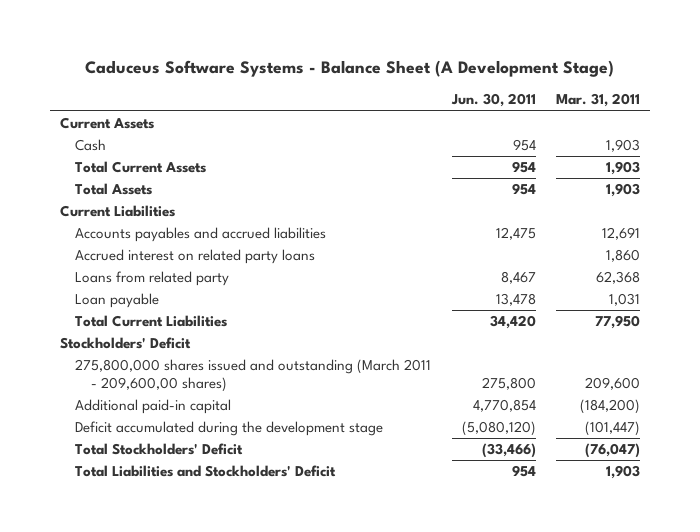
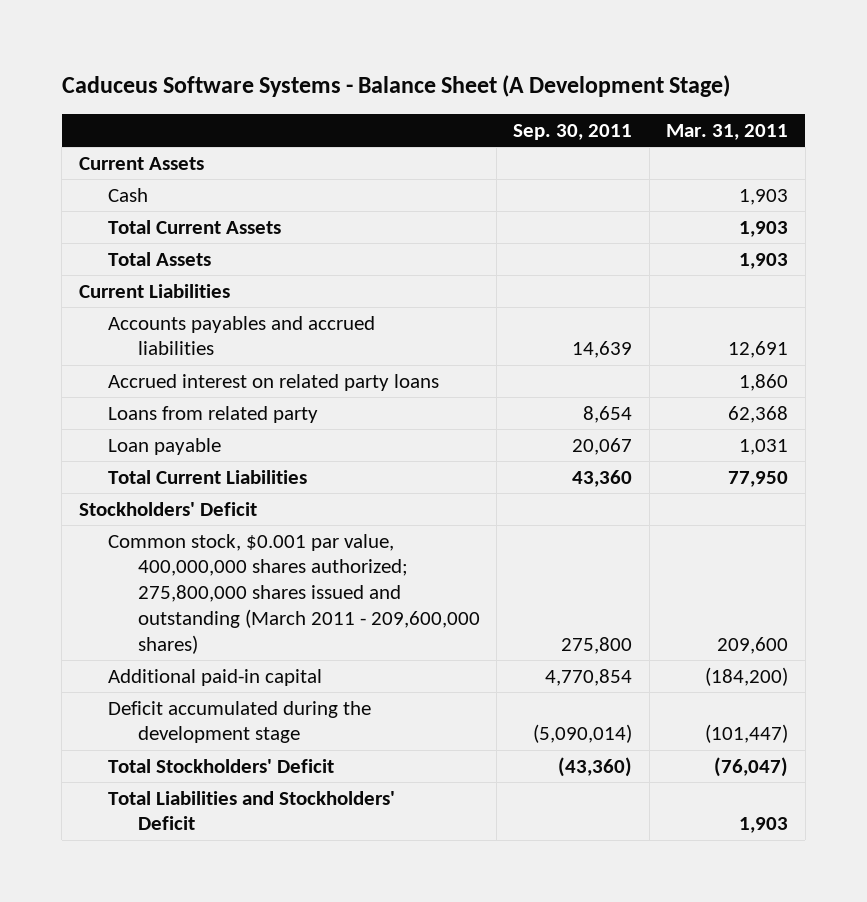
[450,93,536,108] Jun. 30, 2011 -> none
none -> [513,123,633,140] Sep. 30, 2011
[75,359,432,392] 275,800,000 shares issued and outstanding (March 2011 - 209,600,00 shares) -> [108,533,480,654] Common stock, $0.001 par value, 400,000,000 shares authorized; 275,800,000 shares issued and outstanding (March 2011 - 209,600,000 shares)

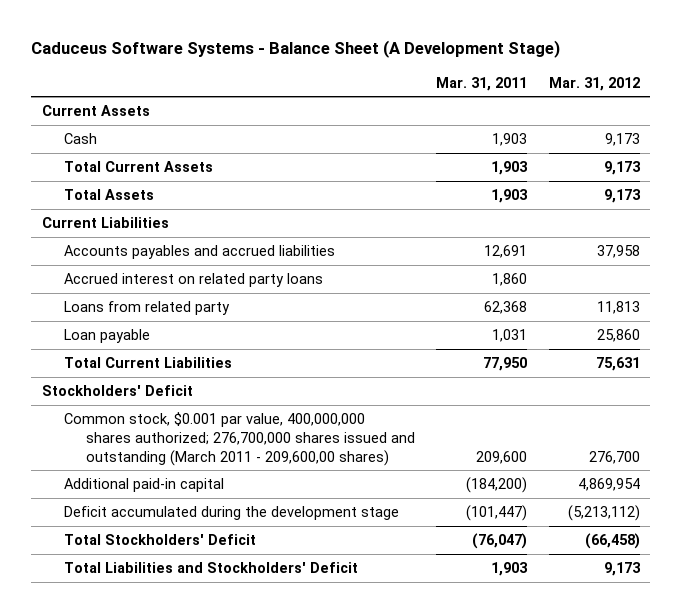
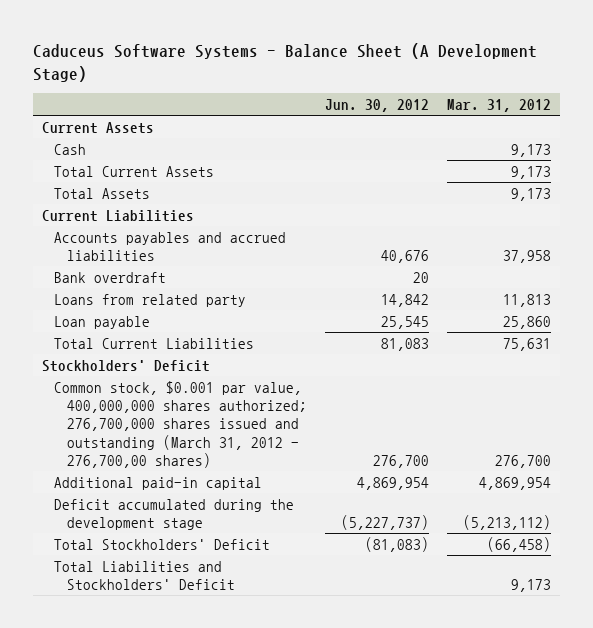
[436,76,528,91] Mar. 31, 2011 -> none
none -> [324,99,429,113] Jun. 30, 2012
[64,273,324,288] Accrued interest on related party loans -> none
none -> [54,271,167,283] Bank overdraft
[64,412,416,466] Common stock, $0.001 par value, 400,000,000 shares authorized; 276,700,000 shares issued and outstanding (March 2011 - 209,600,00 shares) -> [54,380,307,468] Common stock, $0.001 par value, 400,000,000 shares authorized; 276,700,000 shares issued and outstanding (March 31, 2012 - 276,700,00 shares)

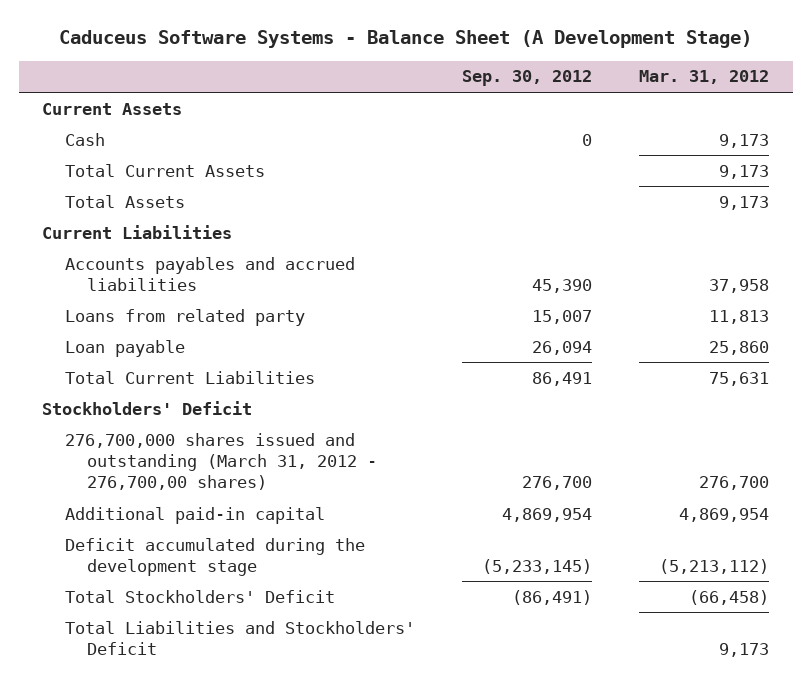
[324,99,429,113] Jun. 30, 2012 -> none
none -> [462,70,593,87] Sep. 30, 2012
[54,271,167,283] Bank overdraft -> none
[54,380,307,468] Common stock, $0.001 par value, 400,000,000 shares authorized; 276,700,000 shares issued and outstanding (March 31, 2012 - 276,700,00 shares) -> [64,432,378,491] 276,700,000 shares issued and outstanding (March 31, 2012 - 276,700,00 shares)

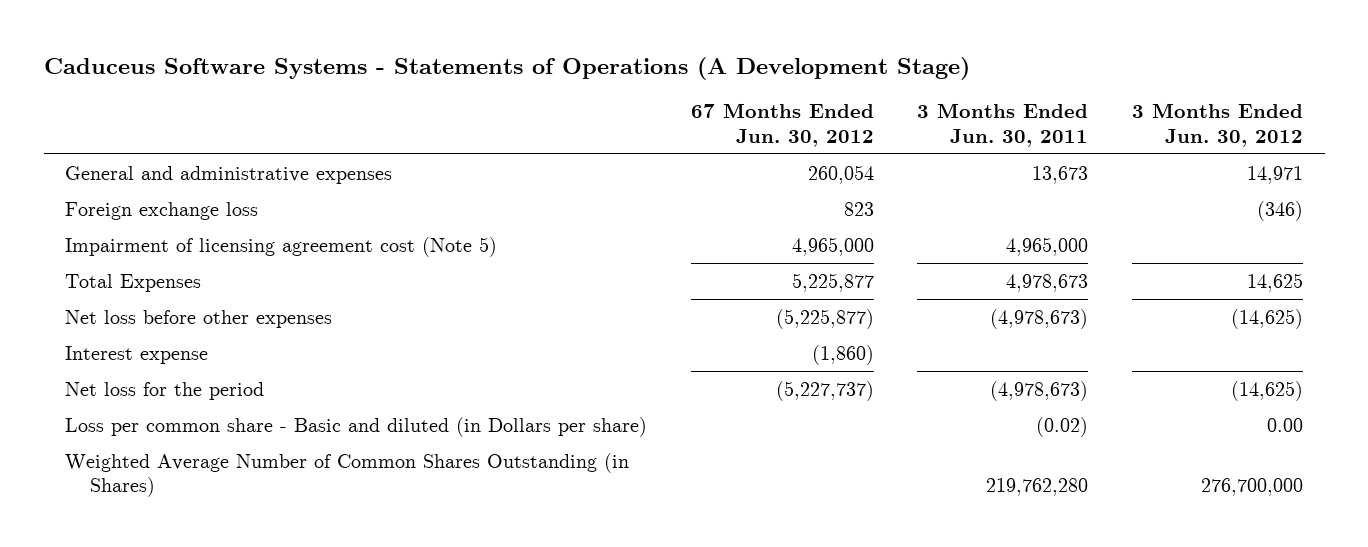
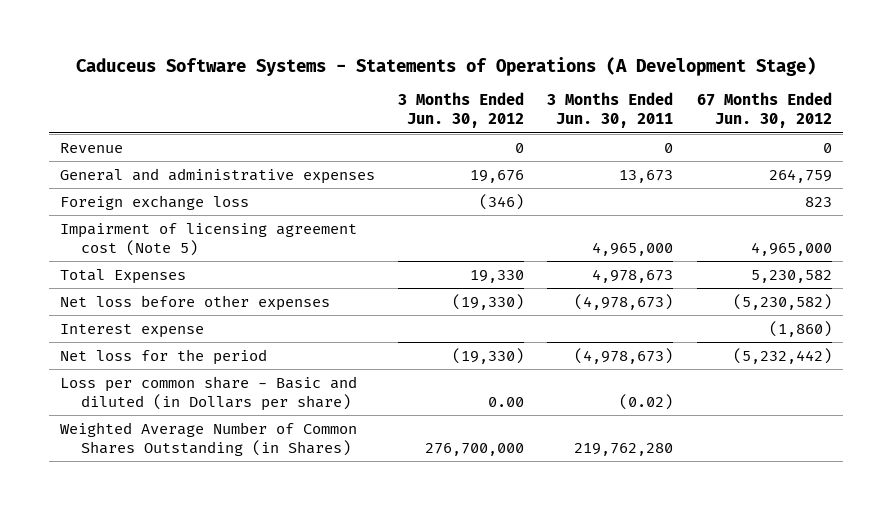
none -> [60,142,124,153] Revenue
[807,164,874,184] 260,054 -> [768,168,832,183] 264,759
[1246,165,1303,184] 14,971 -> [470,169,525,183] 19,676
[791,272,874,292] 5,225,877 -> [750,269,832,283] 5,230,582
[1246,272,1303,292] 14,625 -> [470,269,525,283] 19,330
[775,308,874,329] (5,225,877) -> [732,293,832,310] (5,230,582)
[1230,308,1303,329] (14,625) -> [452,293,525,310] (19,330)
[775,380,874,401] (5,227,737) -> [732,347,832,364] (5,232,442)
[1230,380,1303,401] (14,625) -> [452,347,525,364] (19,330)

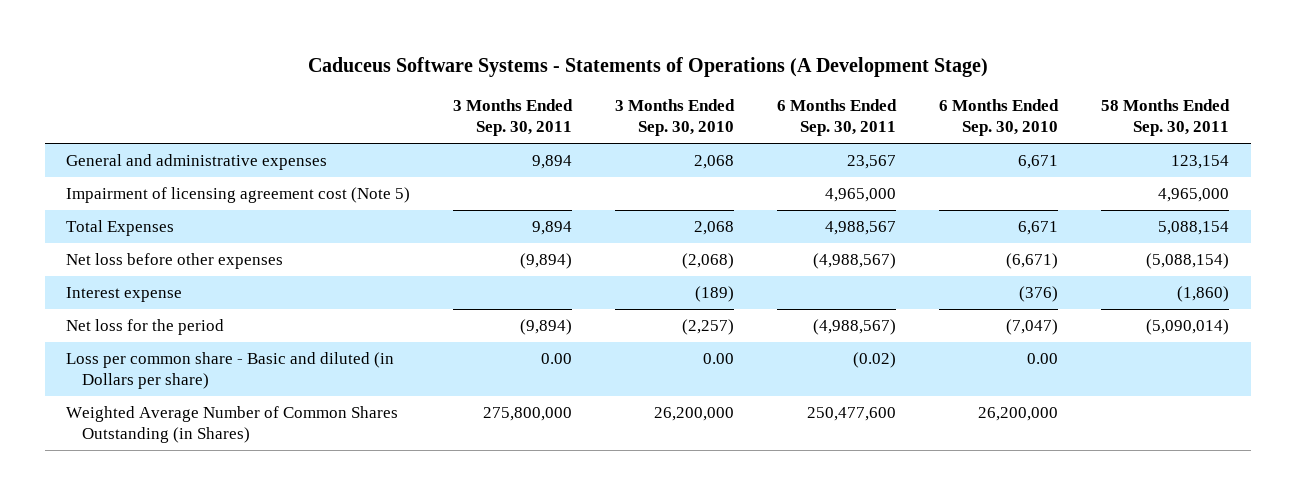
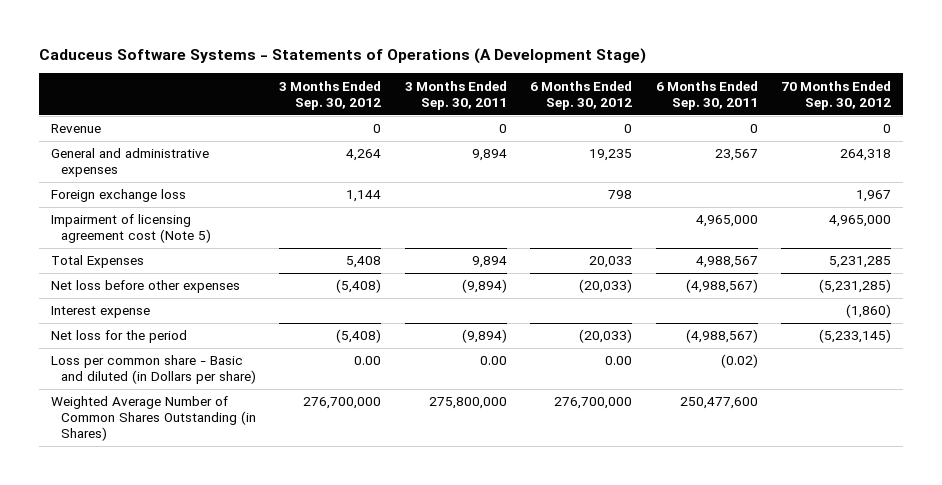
[615,98,736,137] 3 Months Ended Sep. 30, 2010 -> none
[939,98,1060,137] 6 Months Ended Sep. 30, 2010 -> none
[1101,98,1231,137] 58 Months Ended Sep. 30, 2011 -> none
none -> [279,80,382,110] 3 Months Ended Sep. 30, 2012
none -> [530,80,633,110] 6 Months Ended Sep. 30, 2012
none -> [781,80,892,110] 70 Months Ended Sep. 30, 2012
none -> [50,124,101,134] Revenue
none -> [50,189,186,203] Foreign exchange loss

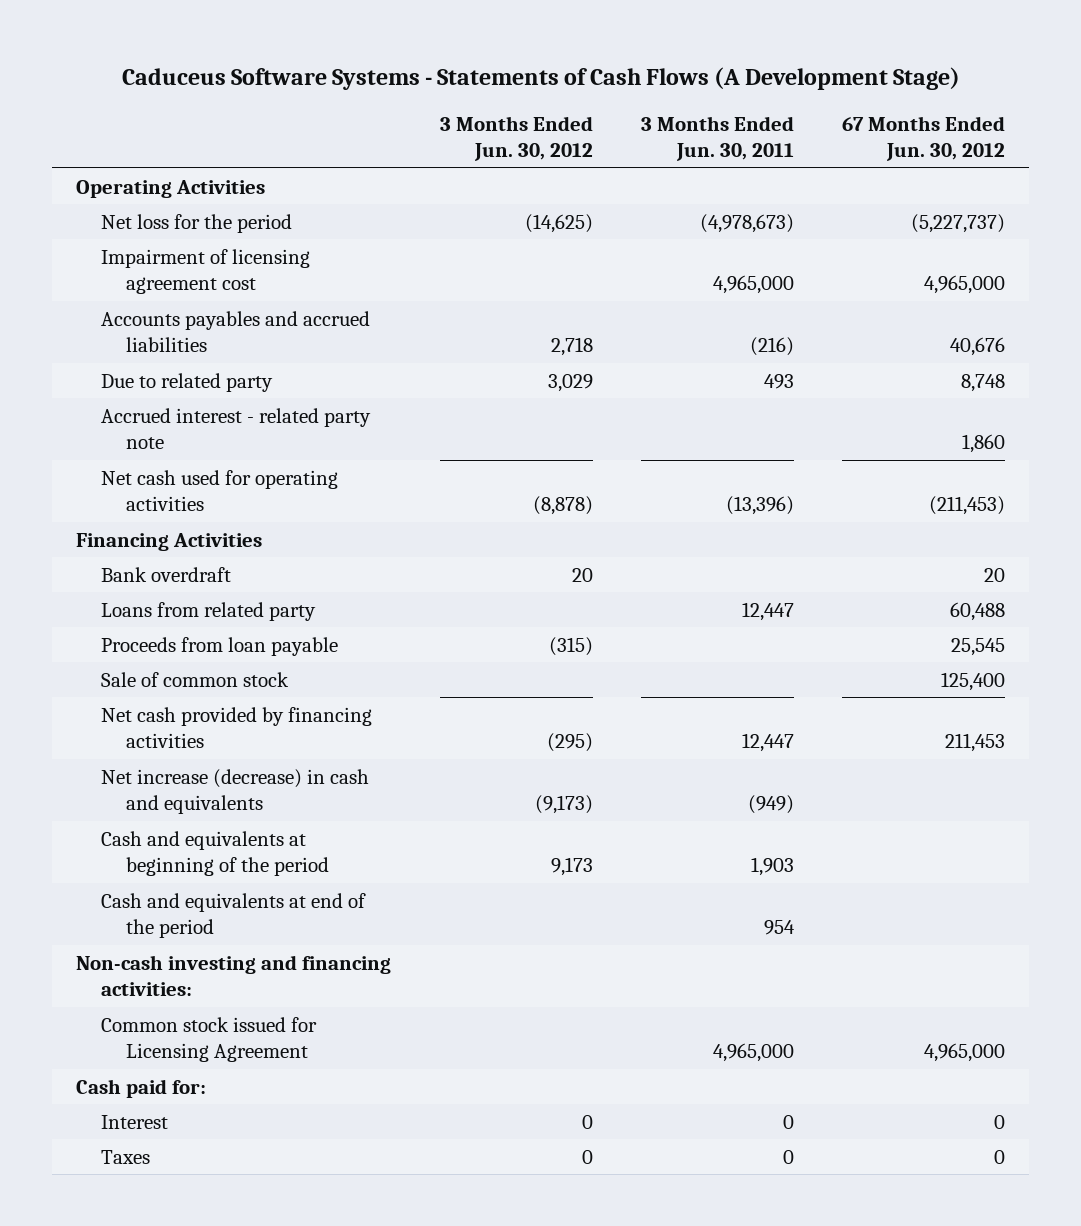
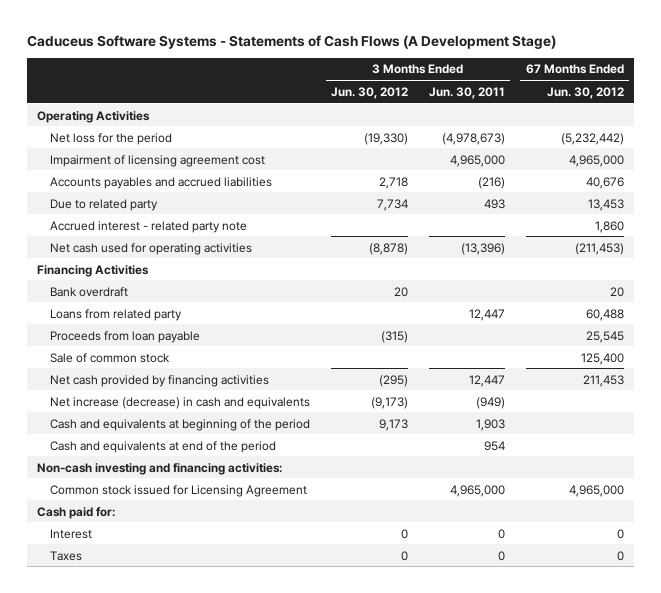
[524,213,593,233] (14,625) -> [363,132,408,145] (19,330)
[910,213,1005,233] (5,227,737) -> [560,132,624,145] (5,232,442)
[547,373,593,392] 3,029 -> [376,198,408,211] 7,734
[960,373,1005,392] 8,748 -> [587,198,624,211] 13,453

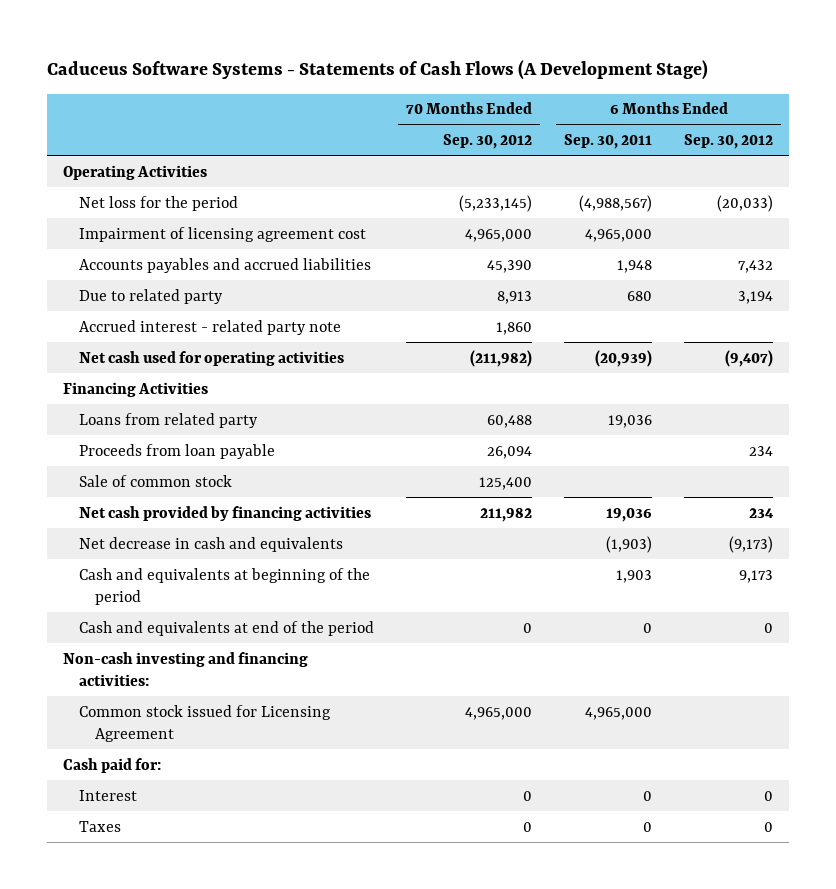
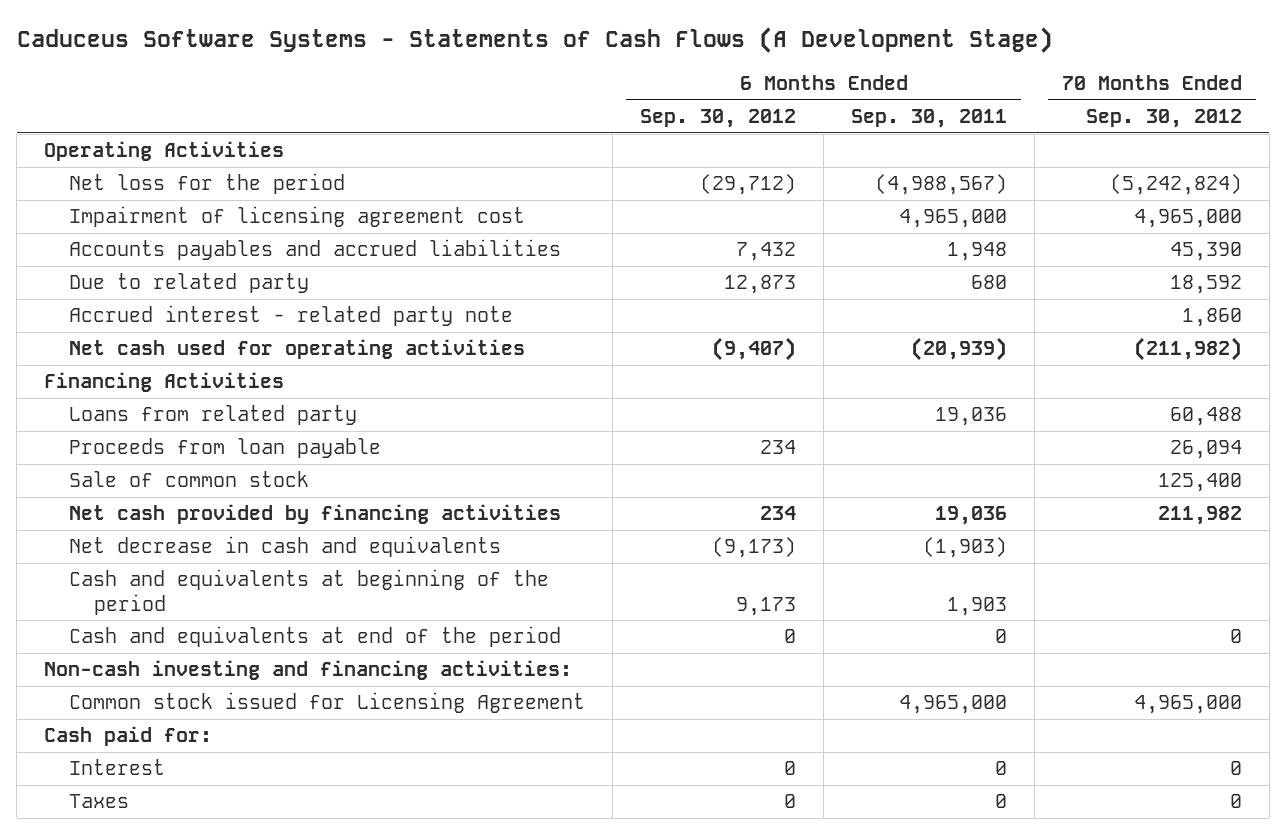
[459,194,533,212] (5,233,145) -> [1109,174,1242,196] (5,242,824)
[717,194,774,212] (20,033) -> [700,174,797,196] (29,712)
[497,290,533,304] 8,913 -> [1169,275,1242,295] 18,592
[738,290,774,304] 3,194 -> [724,275,797,295] 12,873

